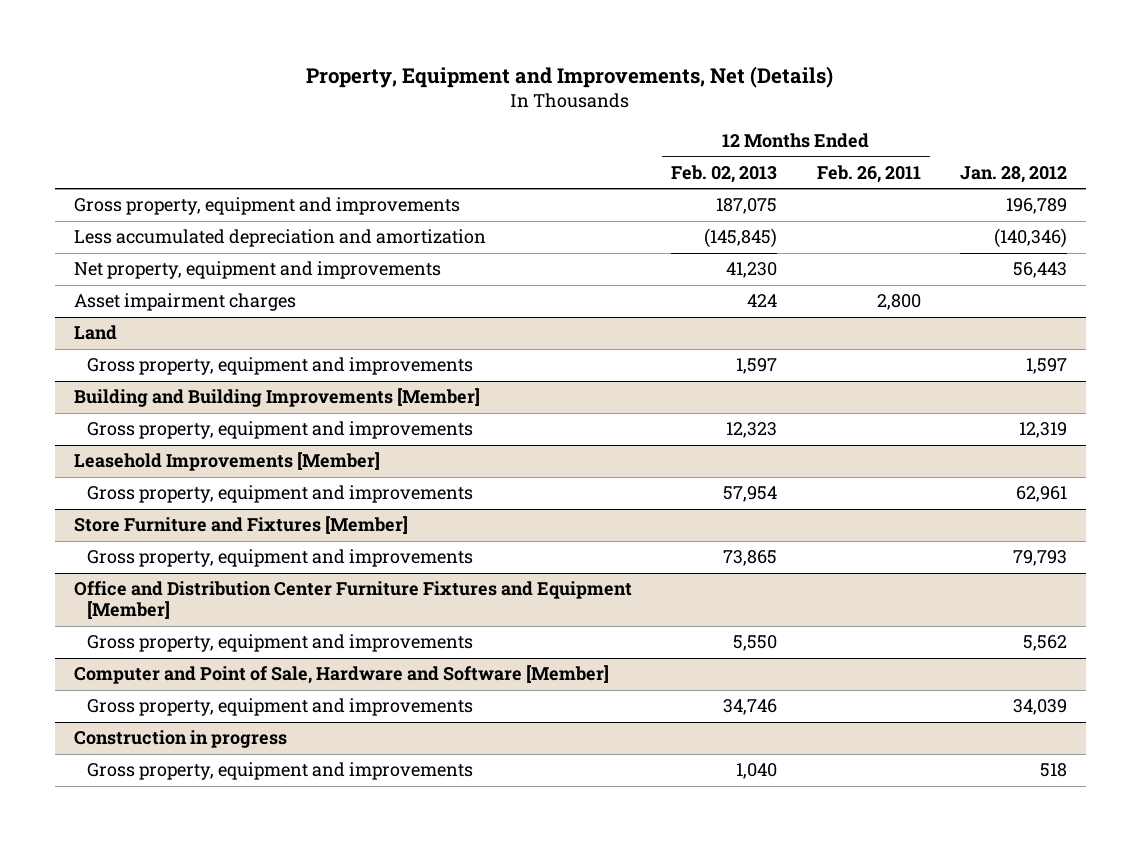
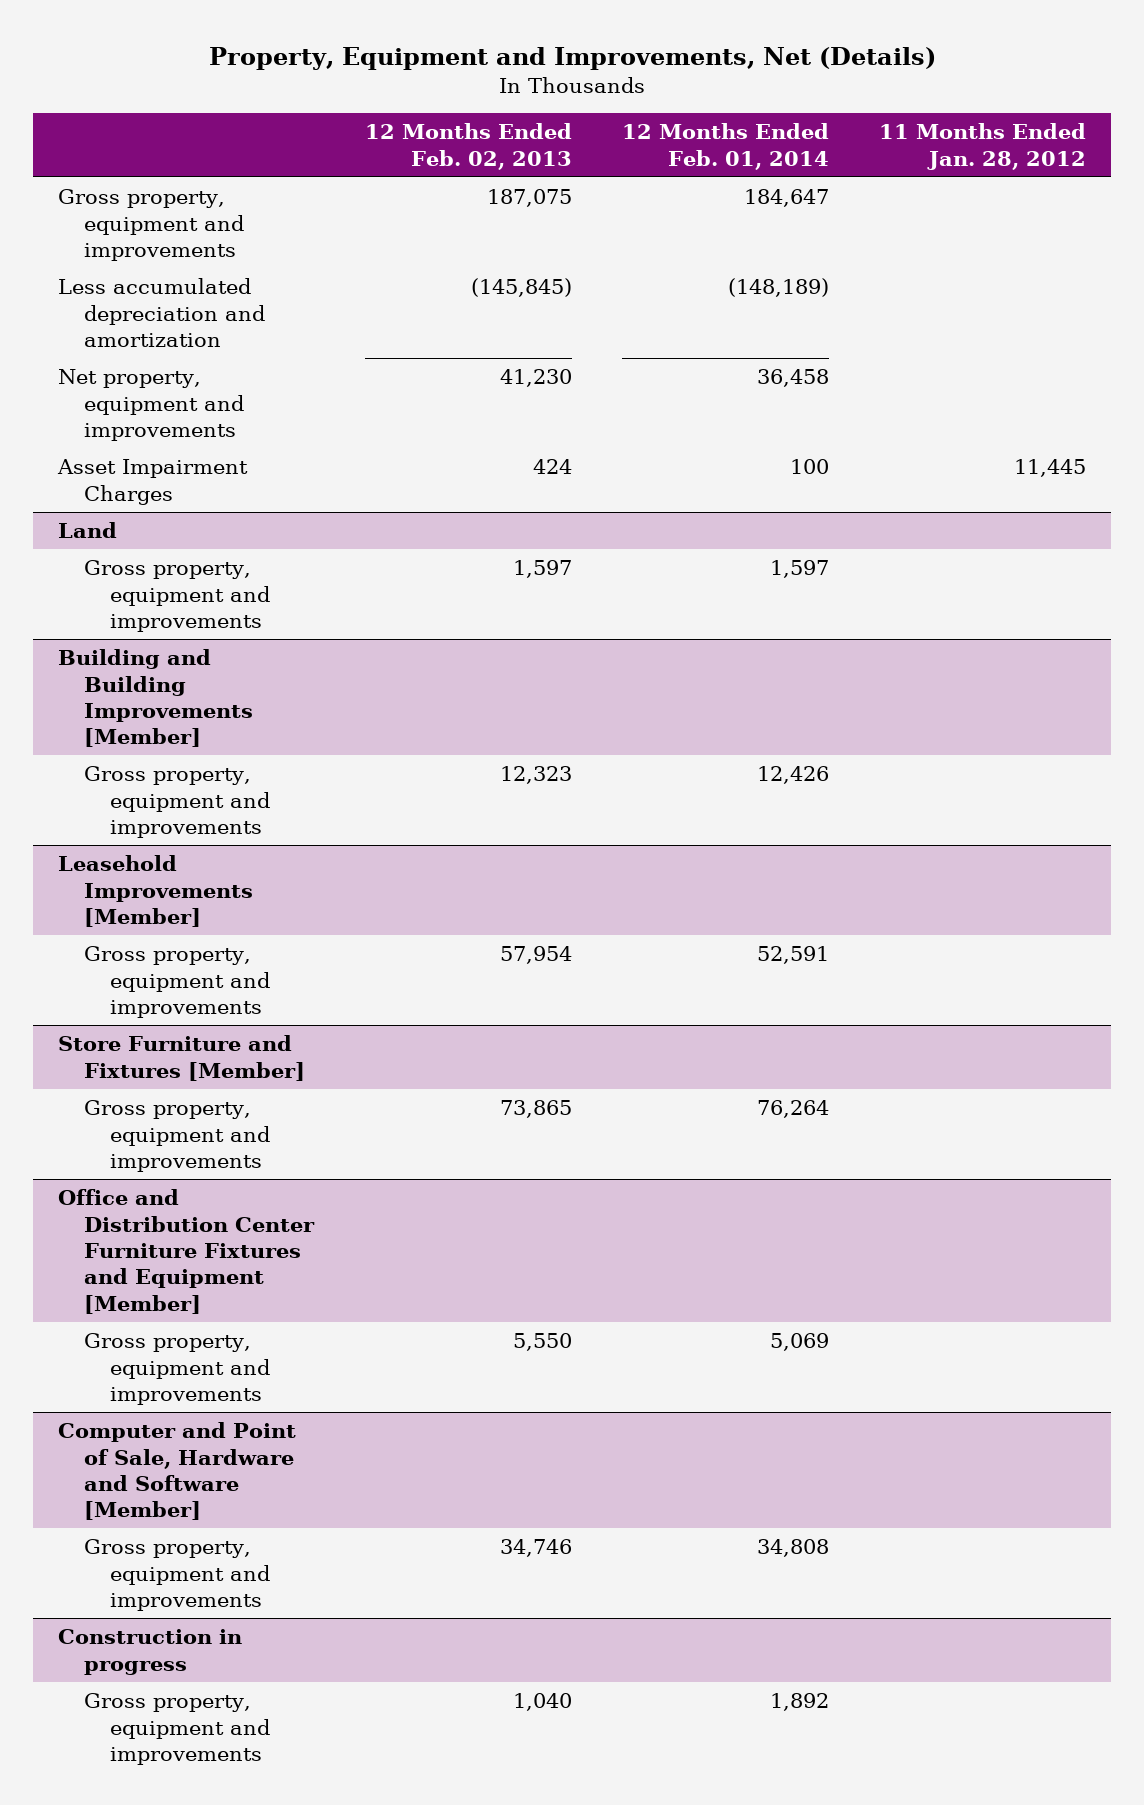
[816,164,921,183] Feb. 26, 2011 -> none
[959,165,1067,183] Jan. 28, 2012 -> none
none -> [621,123,829,170] 12 Months Ended Feb. 01, 2014
none -> [878,123,1086,170] 11 Months Ended Jan. 28, 2012
[74,293,297,312] Asset impairment charges -> [57,459,249,505] Asset Impairment Charges

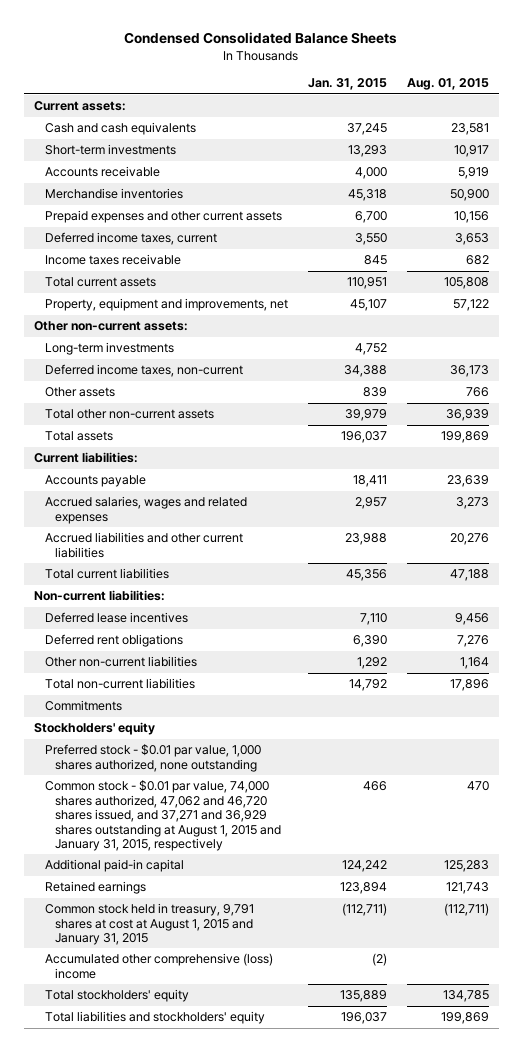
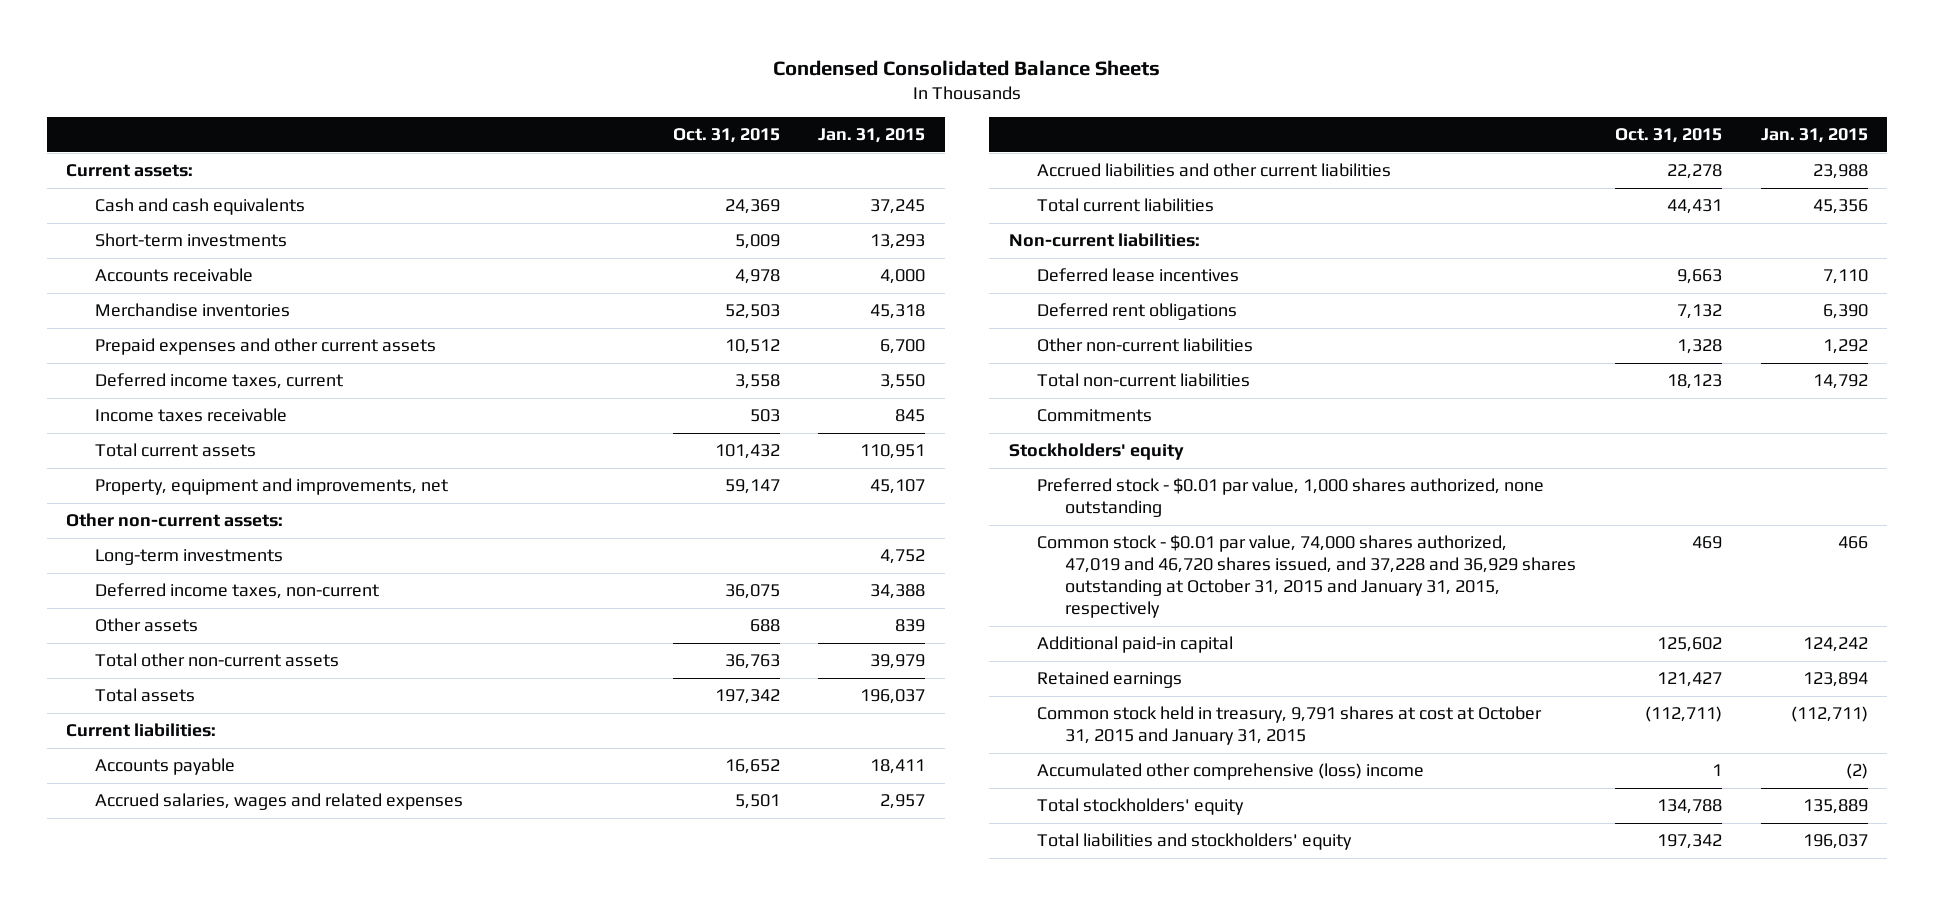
[406,78,489,91] Aug. 01, 2015 -> none
none -> [672,128,780,144] Oct. 31, 2015
[44,780,281,851] Common stock - $0.01 par value, 74,000 shares authorized, 47,062 and 46,720 shares issued, and 37,271 and 36,929 shares outstanding at August 1, 2015 and January 31, 2015, respectively -> [1036,535,1577,618] Common stock - $0.01 par value, 74,000 shares authorized, 47,019 and 46,720 shares issued, and 37,228 and 36,929 shares outstanding at October 31, 2015 and January 31, 2015, respectively
[44,903,254,946] Common stock held in treasury, 9,791 shares at cost at August 1, 2015 and January 31, 2015 -> [1036,706,1542,746] Common stock held in treasury, 9,791 shares at cost at October 31, 2015 and January 31, 2015

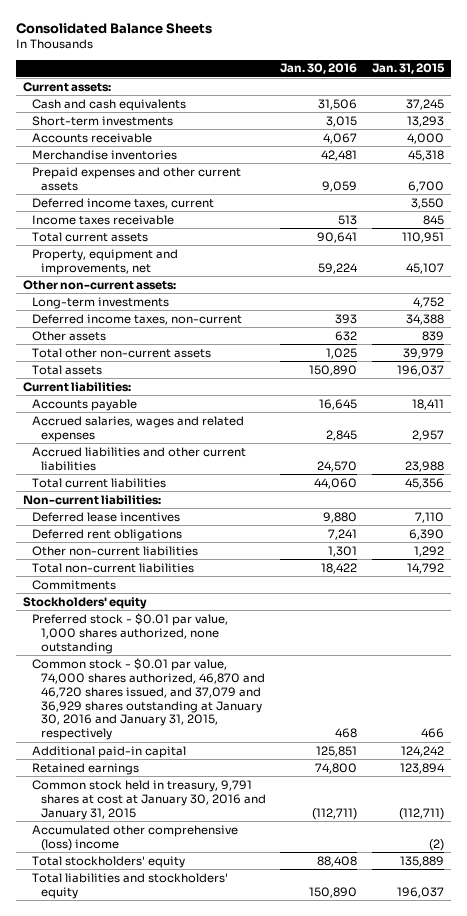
[773,59,1161,76] Condensed Consolidated Balance Sheets -> [15,23,212,35] Consolidated Balance Sheets
[672,128,780,144] Oct. 31, 2015 -> none
none -> [280,63,358,75] Jan. 30, 2016
[1036,535,1577,618] Common stock - $0.01 par value, 74,000 shares authorized, 47,019 and 46,720 shares issued, and 37,228 and 36,929 shares outstanding at October 31, 2015 and January 31, 2015, respectively -> [31,657,265,741] Common stock - $0.01 par value, 74,000 shares authorized, 46,870 and 46,720 shares issued, and 37,079 and 36,929 shares outstanding at January 30, 2016 and January 31, 2015, respectively
[1036,706,1542,746] Common stock held in treasury, 9,791 shares at cost at October 31, 2015 and January 31, 2015 -> [31,779,266,820] Common stock held in treasury, 9,791 shares at cost at January 30, 2016 and January 31, 2015

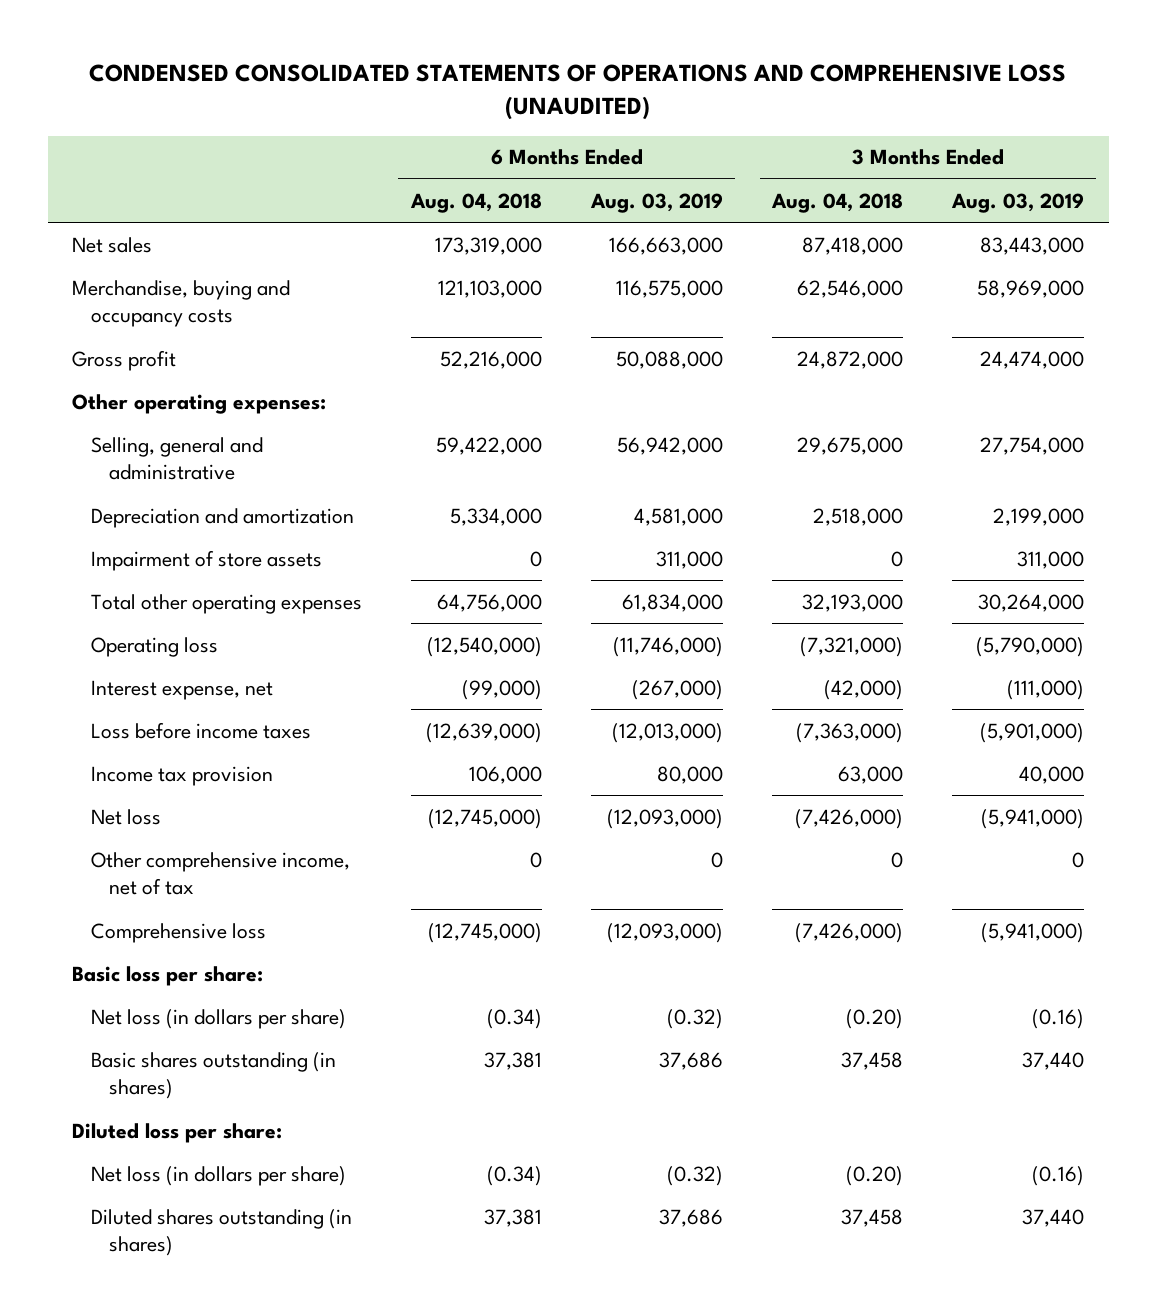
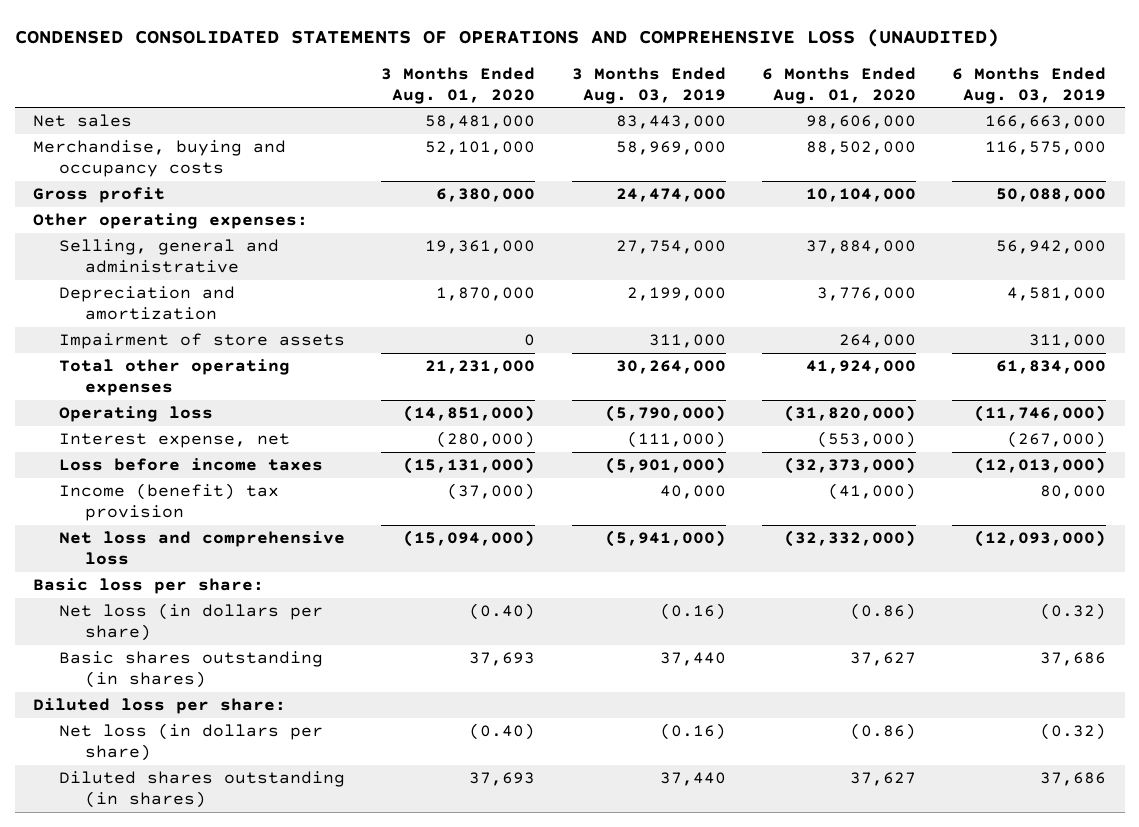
[409,192,542,213] Aug. 04, 2018 -> none
[771,192,904,213] Aug. 04, 2018 -> none
none -> [381,67,536,104] 3 Months Ended Aug. 01, 2020
none -> [762,67,917,104] 6 Months Ended Aug. 01, 2020
[90,851,350,896] Other comprehensive income, net of tax -> none
[90,922,266,943] Comprehensive loss -> none
[90,765,273,786] Income tax provision -> [59,483,280,522] Income (benefit) tax provision
[90,808,161,825] Net loss -> [59,531,346,566] Net loss and comprehensive loss

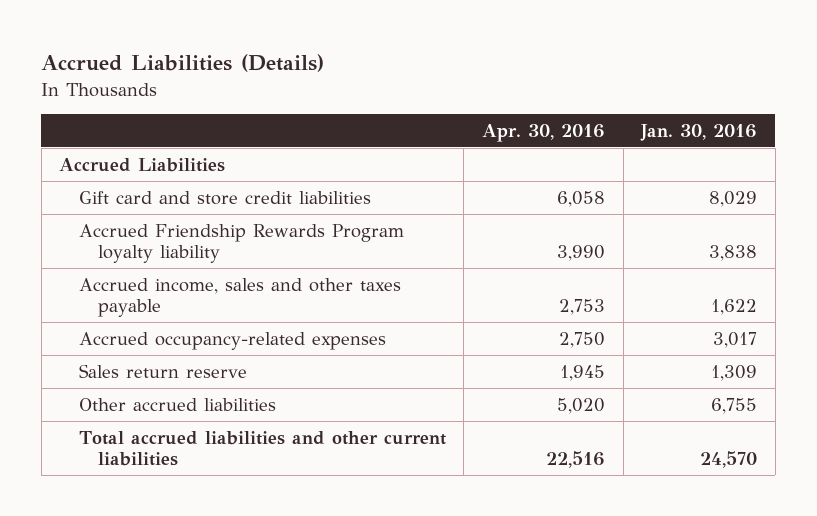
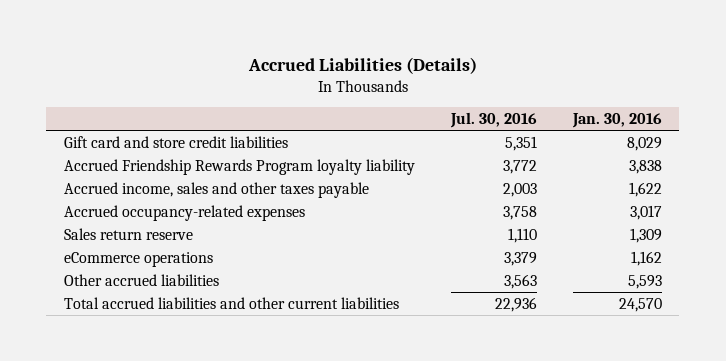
[481,124,605,143] Apr. 30, 2016 -> none
none -> [449,112,537,129] Jul. 30, 2016
[59,157,226,172] Accrued Liabilities -> none
none -> [64,251,214,267] eCommerce operations
[711,397,758,414] 6,755 -> [627,274,662,289] 5,593

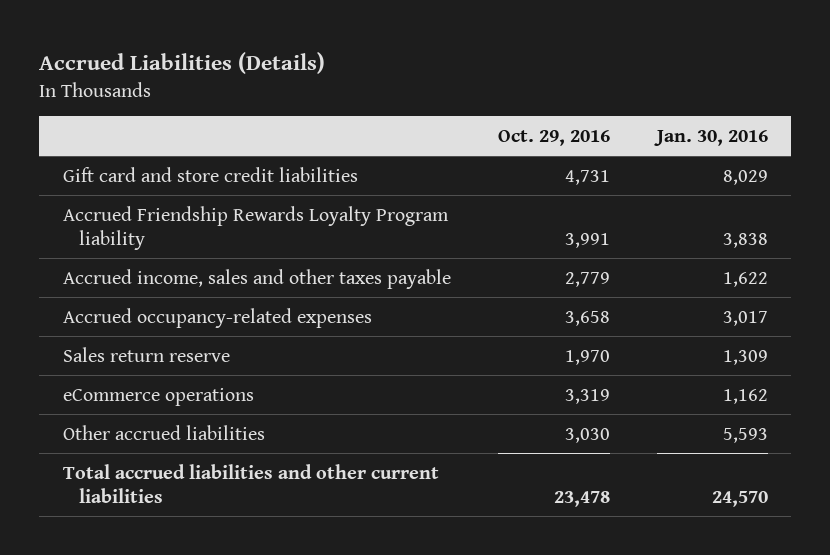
[449,112,537,129] Jul. 30, 2016 -> none
none -> [497,129,610,146] Oct. 29, 2016
[64,158,416,175] Accrued Friendship Rewards Program loyalty liability -> [62,205,449,250] Accrued Friendship Rewards Loyalty Program liability

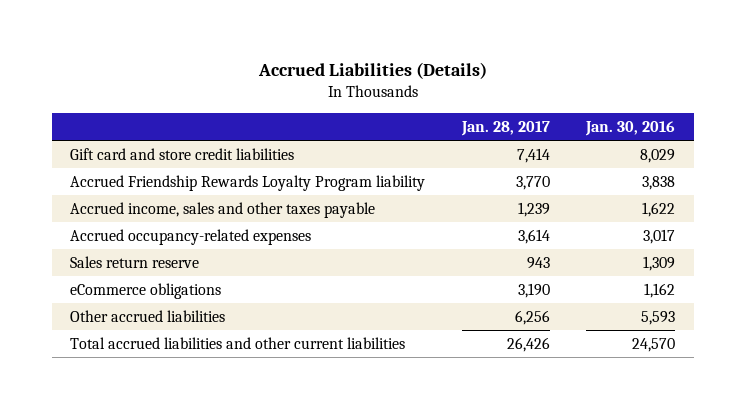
[497,129,610,146] Oct. 29, 2016 -> none
none -> [460,121,550,137] Jan. 28, 2017
[62,387,254,406] eCommerce operations -> [70,282,222,299] eCommerce obligations

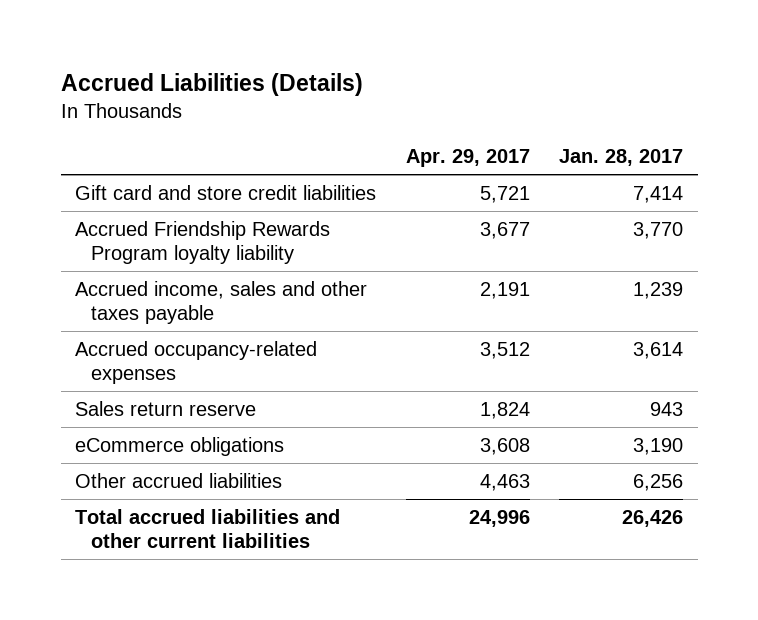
[585,121,676,137] Jan. 30, 2016 -> none
none -> [405,148,530,167] Apr. 29, 2017
[70,174,426,191] Accrued Friendship Rewards Loyalty Program liability -> [75,220,331,264] Accrued Friendship Rewards Program loyalty liability

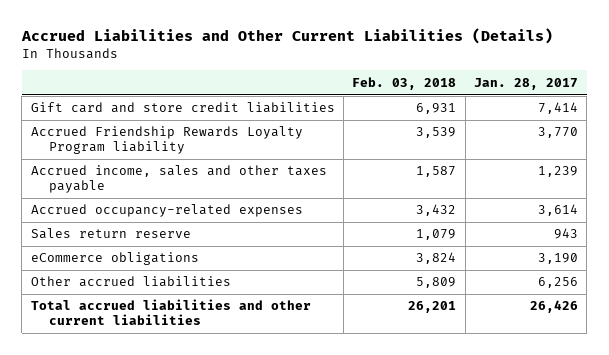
[60,73,363,97] Accrued Liabilities (Details) -> [20,28,553,45] Accrued Liabilities and Other Current Liabilities (Details)
[405,148,530,167] Apr. 29, 2017 -> none
none -> [352,76,457,90] Feb. 03, 2018
[75,220,331,264] Accrued Friendship Rewards Program loyalty liability -> [30,126,303,154] Accrued Friendship Rewards Loyalty Program liability

